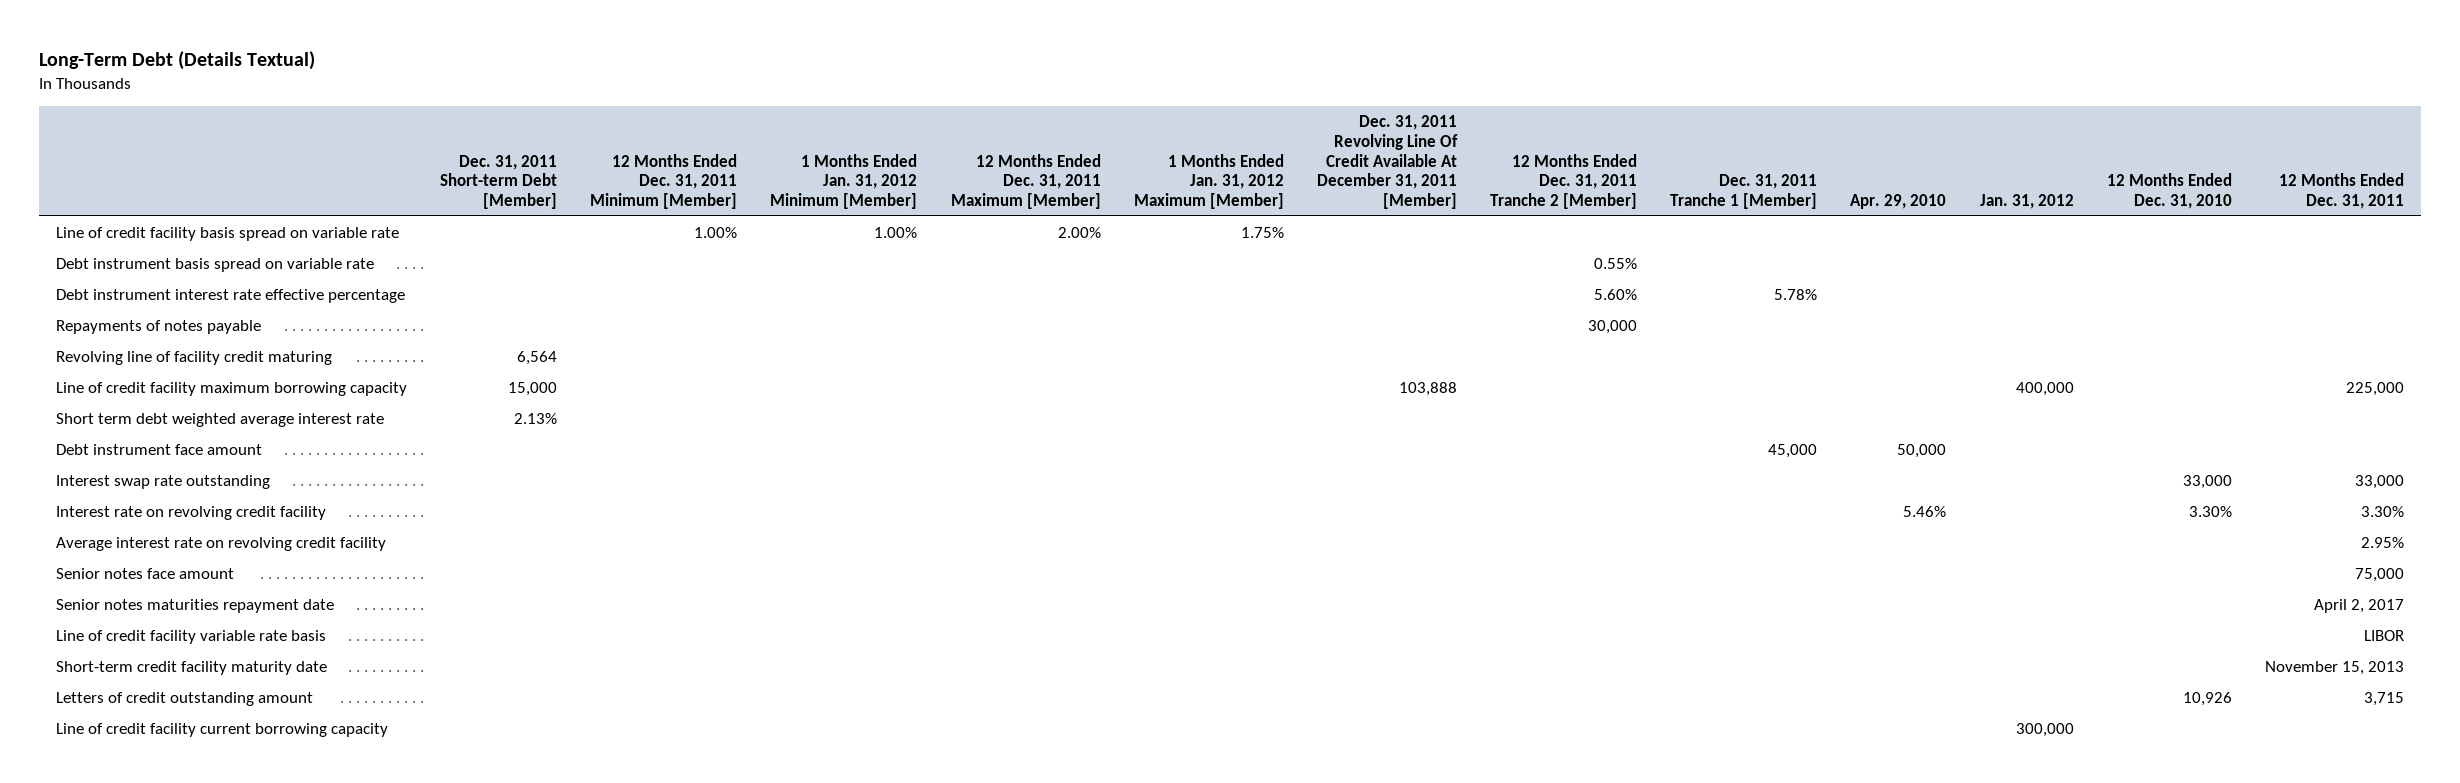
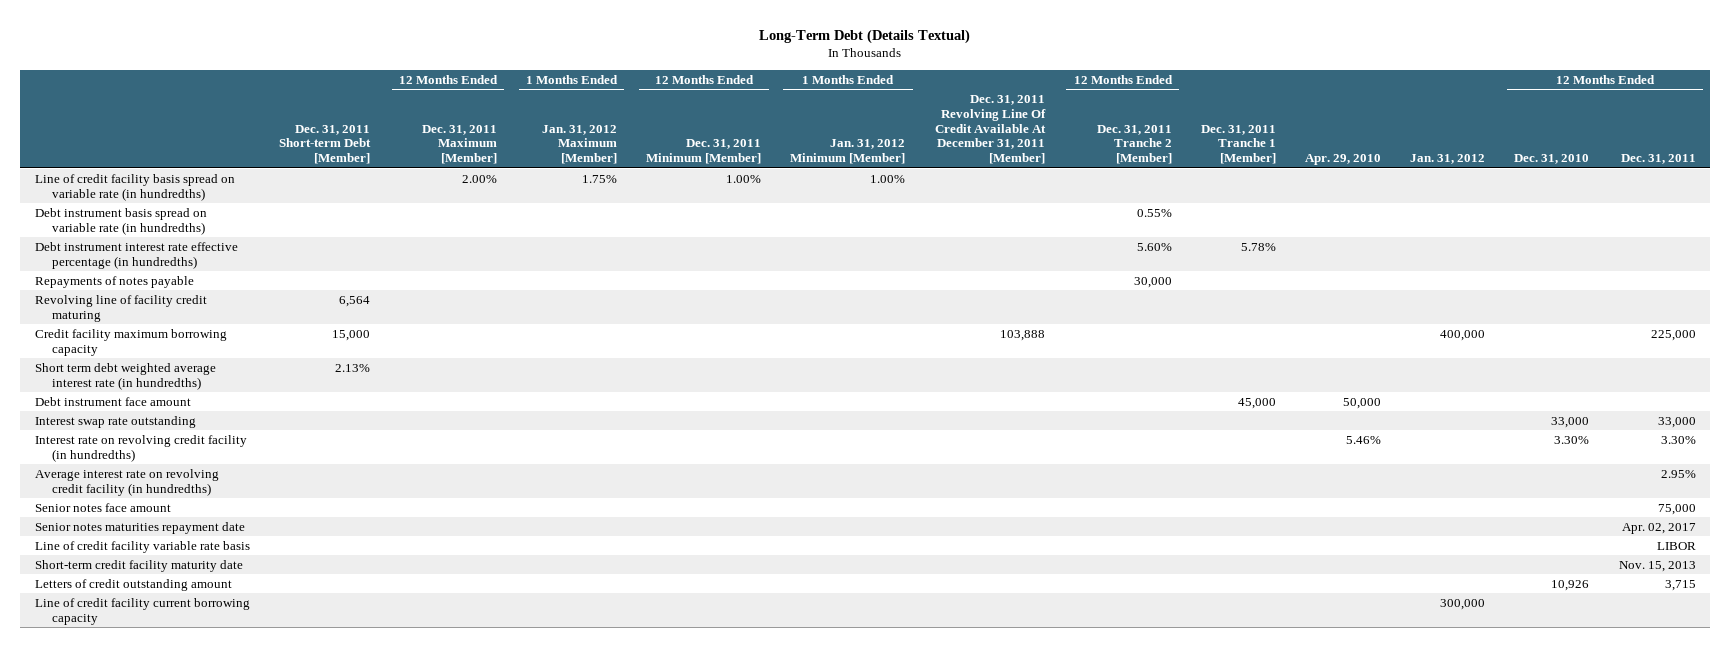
[55,227,399,242] Line of credit facility basis spread on variable rate -> [34,173,235,201] Line of credit facility basis spread on variable rate (in hundredths)
[55,258,374,273] Debt instrument basis spread on variable rate -> [34,207,207,235] Debt instrument basis spread on variable rate (in hundredths)
[55,289,405,304] Debt instrument interest rate effective percentage -> [34,241,238,269] Debt instrument interest rate effective percentage (in hundredths)
[55,382,407,397] Line of credit facility maximum borrowing capacity -> [34,328,227,356] Credit facility maximum borrowing capacity
[55,413,384,428] Short term debt weighted average interest rate -> [34,362,216,390] Short term debt weighted average interest rate (in hundredths)
[55,506,326,521] Interest rate on revolving credit facility -> [34,434,247,462] Interest rate on revolving credit facility (in hundredths)
[55,537,386,552] Average interest rate on revolving credit facility -> [34,468,219,496] Average interest rate on revolving credit facility (in hundredths)
[2313,599,2404,614] April 2, 2017 -> [1621,522,1696,534] Apr. 02, 2017
[2264,661,2404,676] November 15, 2013 -> [1618,560,1696,572] Nov. 15, 2013

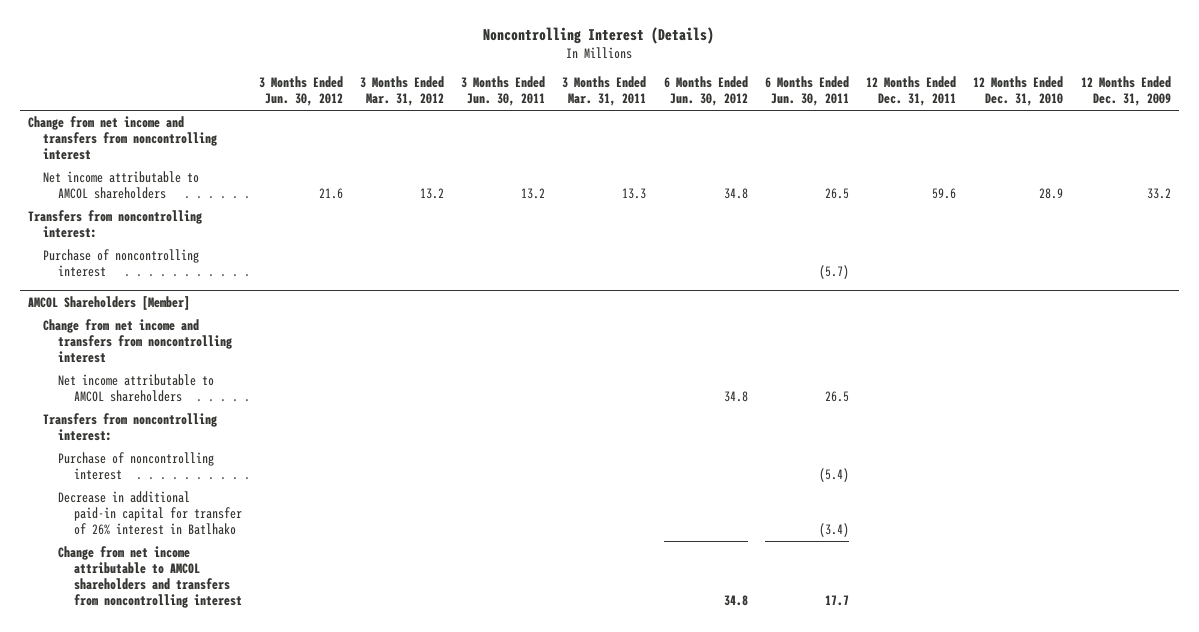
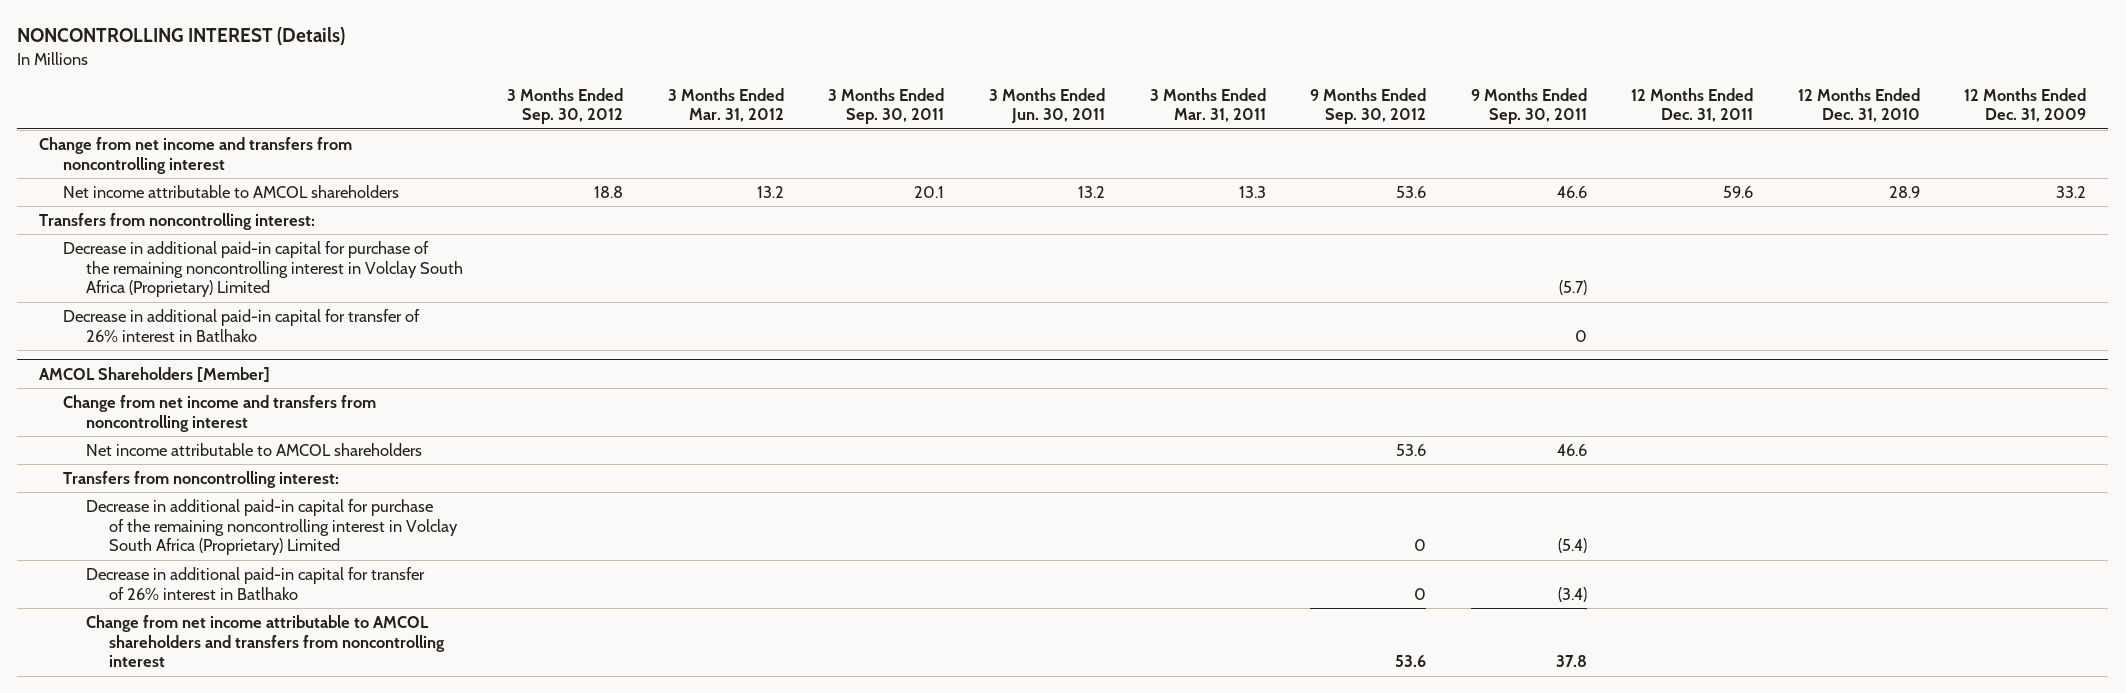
[483,27,715,45] Noncontrolling Interest (Details) -> [17,27,346,46] NONCONTROLLING INTEREST (Details)
[258,76,343,107] 3 Months Ended Jun. 30, 2012 -> none
[663,76,748,107] 6 Months Ended Jun. 30, 2012 -> none
[764,76,849,107] 6 Months Ended Jun. 30, 2011 -> none
none -> [507,87,624,125] 3 Months Ended Sep. 30, 2012
none -> [828,87,945,125] 3 Months Ended Sep. 30, 2011
none -> [1310,87,1427,125] 9 Months Ended Sep. 30, 2012
none -> [1470,87,1587,125] 9 Months Ended Sep. 30, 2011
[43,249,200,277] Purchase of noncontrolling interest -> [62,240,463,298] Decrease in additional paid-in capital for purchase of the remaining noncontrolling interest in Volclay South Africa (Proprietary) Limited
none -> [62,308,420,342] Decrease in additional paid-in capital for transfer of 26% interest in Batlhako
[58,452,215,480] Purchase of noncontrolling interest -> [85,498,459,556] Decrease in additional paid-in capital for purchase of the remaining noncontrolling interest in Volclay South Africa (Proprietary) Limited

